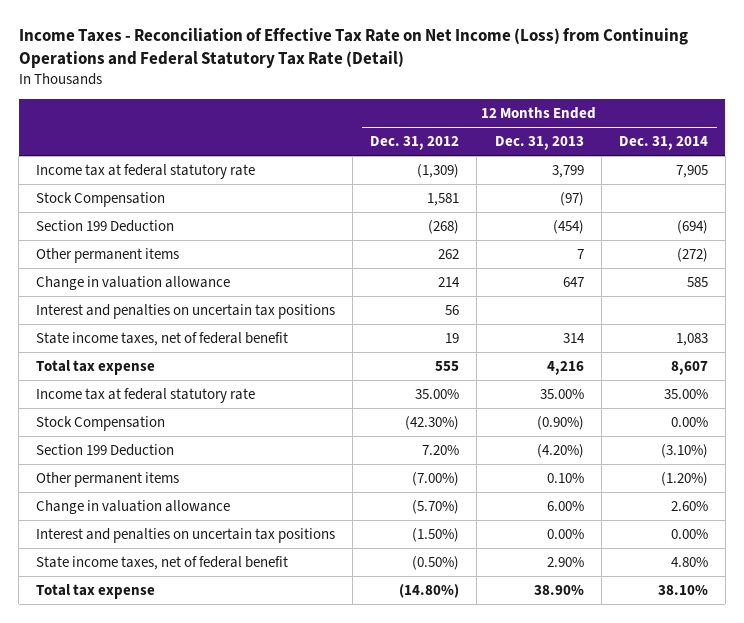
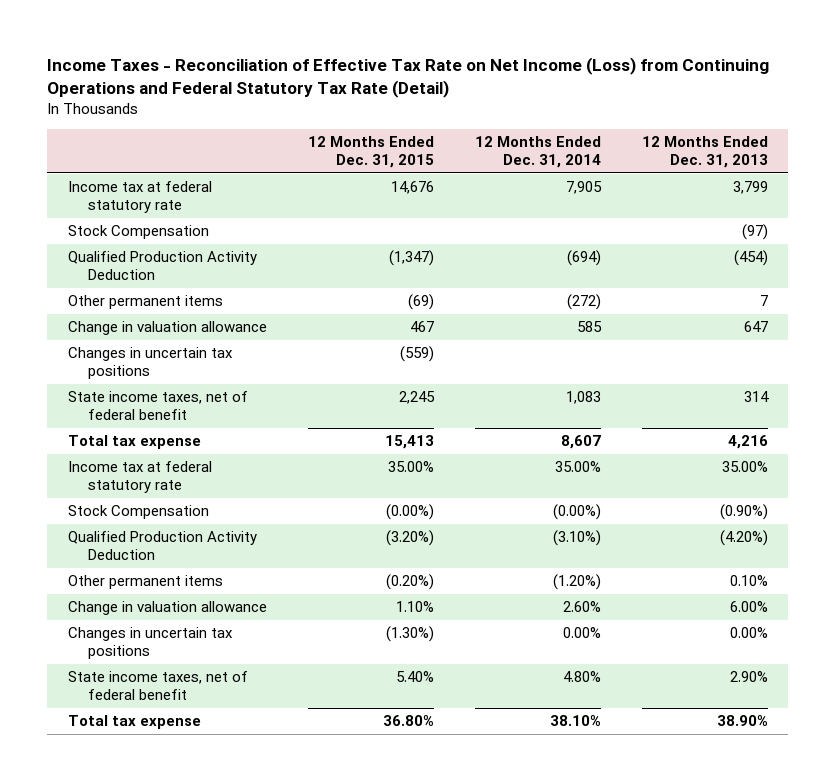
[370,136,460,151] Dec. 31, 2012 -> none
none -> [307,136,434,169] 12 Months Ended Dec. 31, 2015
[36,219,175,232] Section 199 Deduction -> [67,251,257,281] Qualified Production Activity Deduction
[36,303,336,319] Interest and penalties on uncertain tax positions -> none
none -> [67,347,233,380] Changes in uncertain tax positions
[670,416,708,427] 0.00% -> [552,504,601,521] (0.00%)
[36,443,175,456] Section 199 Deduction -> [67,531,257,561] Qualified Production Activity Deduction
[36,527,336,543] Interest and penalties on uncertain tax positions -> none
none -> [67,627,233,660] Changes in uncertain tax positions

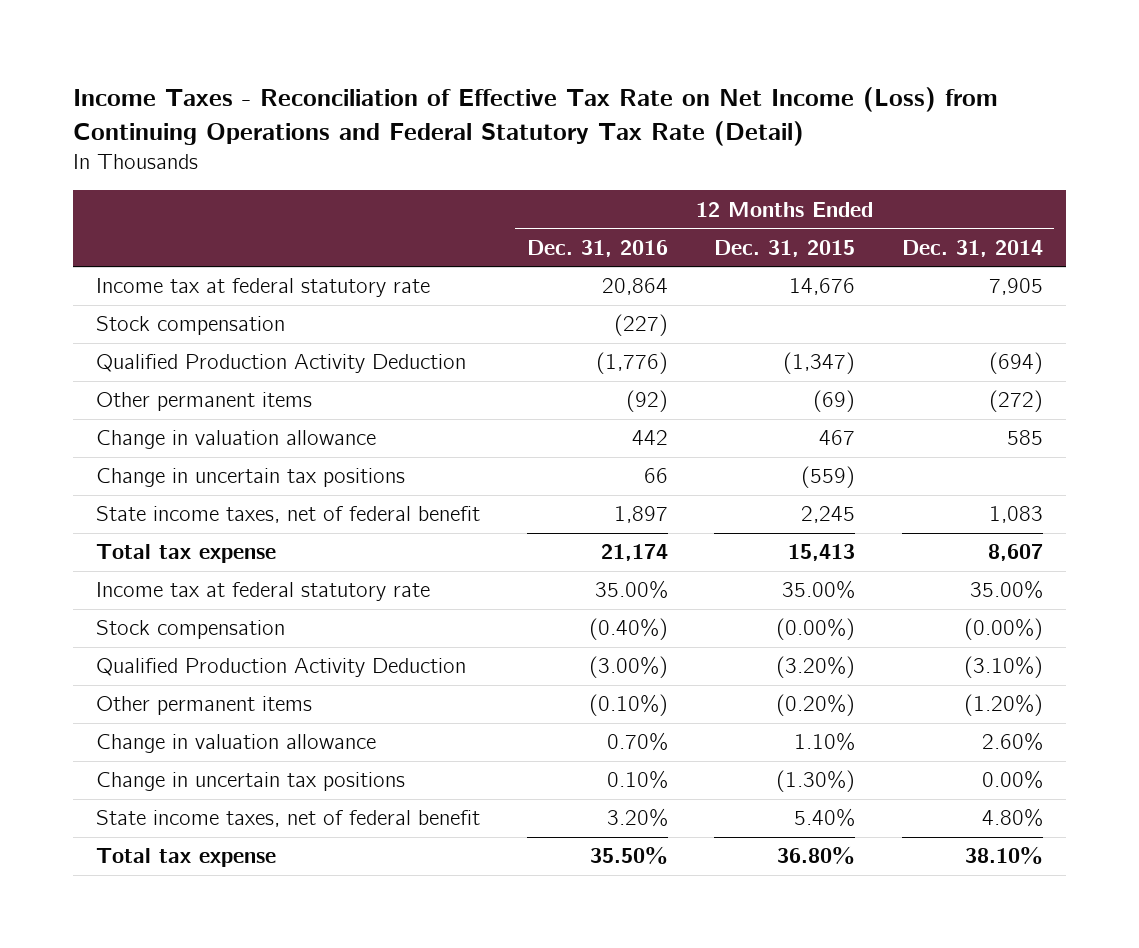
[641,136,768,169] 12 Months Ended Dec. 31, 2013 -> none
none -> [526,239,668,257] Dec. 31, 2016
[67,225,209,240] Stock Compensation -> [96,316,286,336] Stock compensation
[67,347,233,380] Changes in uncertain tax positions -> [96,468,406,488] Change in uncertain tax positions
[67,505,209,520] Stock Compensation -> [96,620,286,640] Stock compensation
[67,627,233,660] Changes in uncertain tax positions -> [96,772,406,792] Change in uncertain tax positions

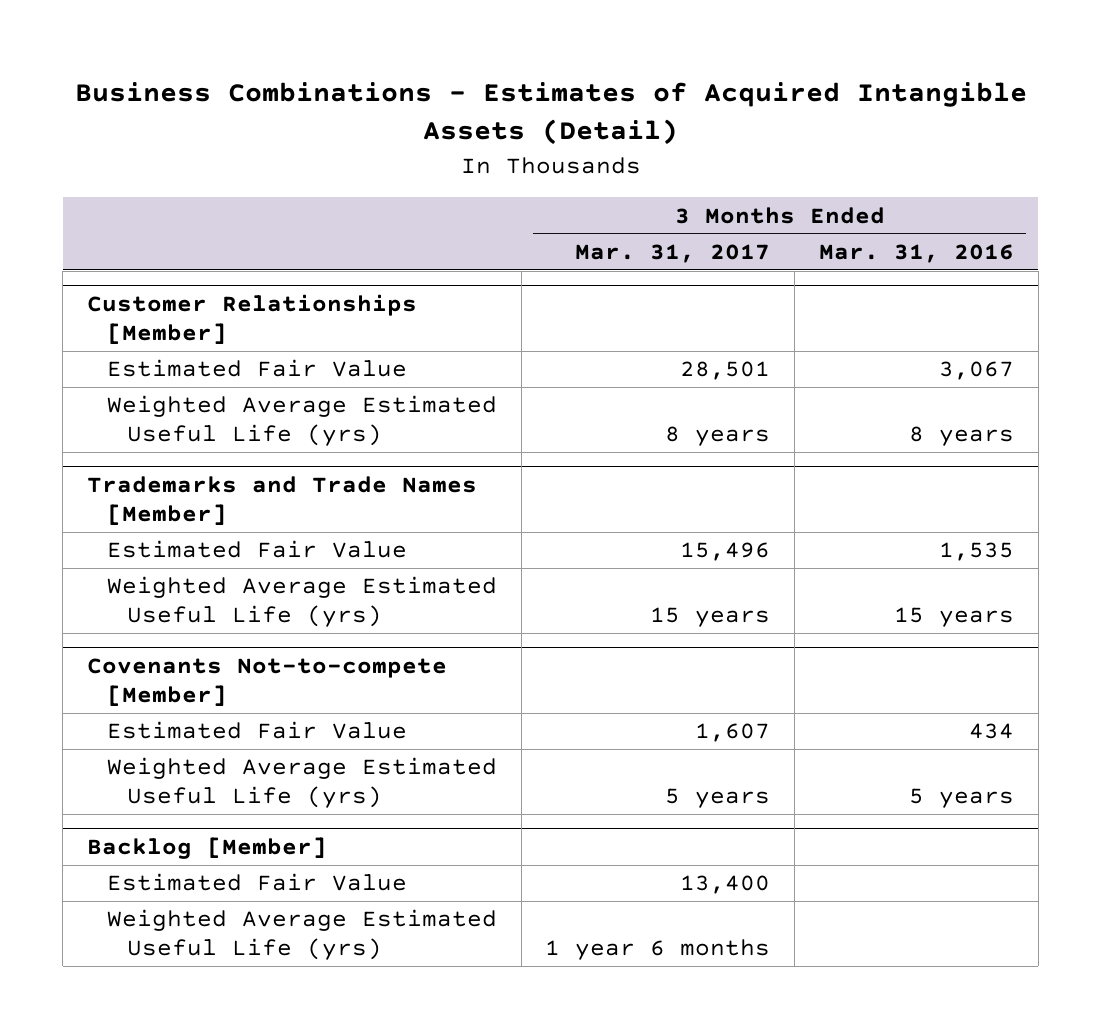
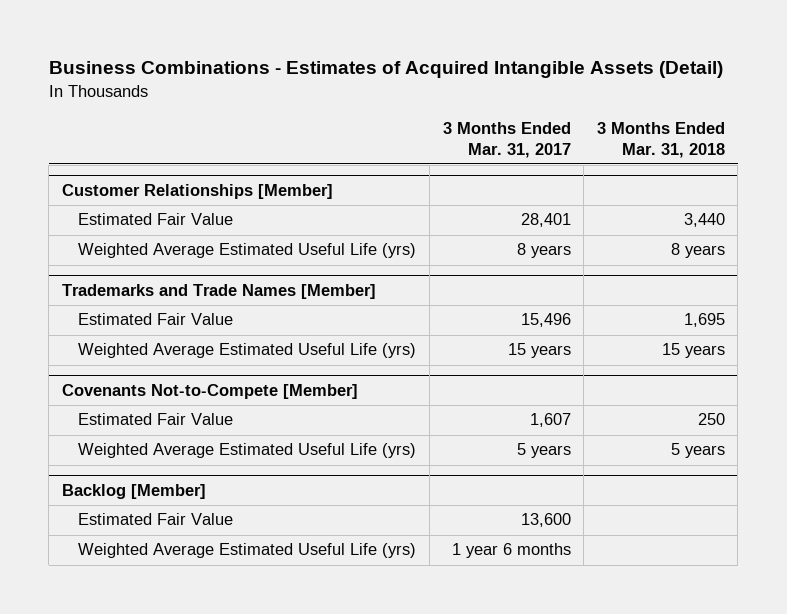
[818,243,1014,263] Mar. 31, 2016 -> none
none -> [596,121,725,158] 3 Months Ended Mar. 31, 2018
[680,361,771,381] 28,501 -> [520,213,571,228] 28,401
[87,657,448,706] Covenants Not-to-compete [Member] -> [61,384,358,400] Covenants Not-to-Compete [Member]
[680,875,771,895] 13,400 -> [520,513,571,528] 13,600

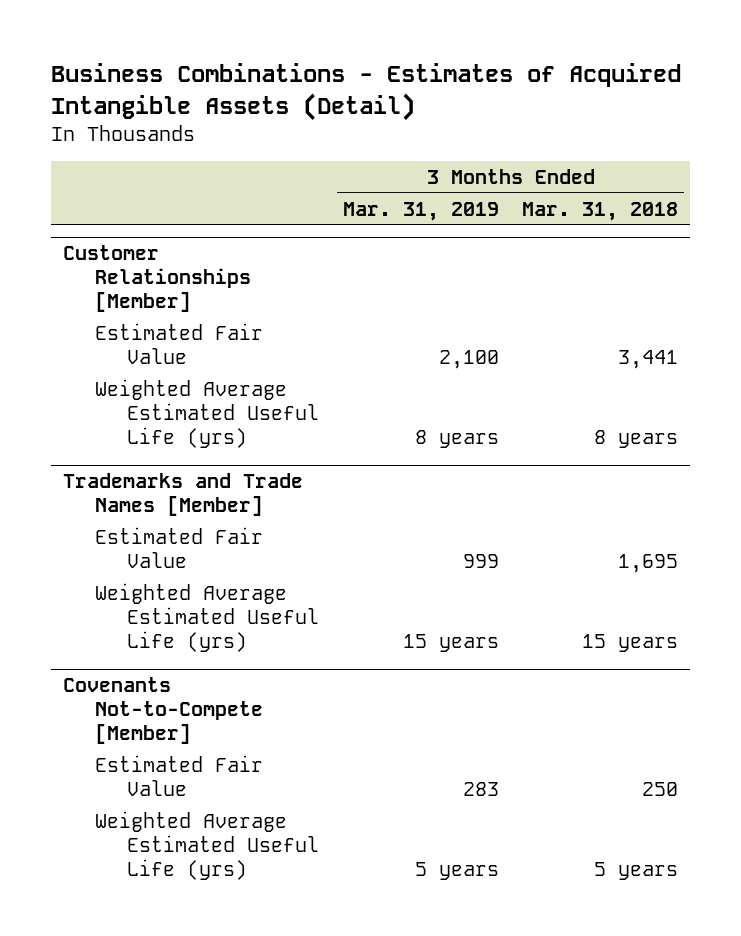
[442,121,571,158] 3 Months Ended Mar. 31, 2017 -> none
none -> [342,201,499,221] Mar. 31, 2019
[683,213,725,228] 3,440 -> [618,350,679,370] 3,441
[61,484,206,500] Backlog [Member] -> none
[78,513,234,526] Estimated Fair Value -> none
[78,543,417,559] Weighted Average Estimated Useful Life (yrs) -> none

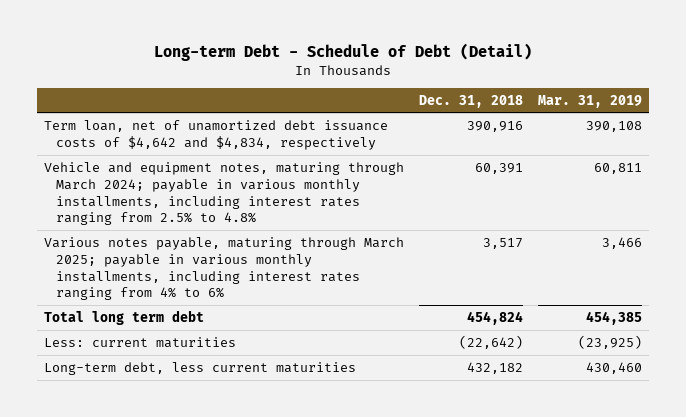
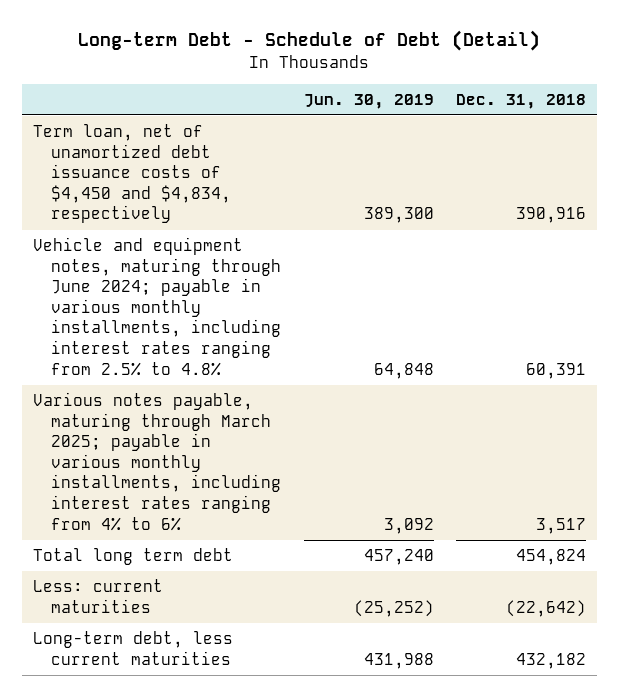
[537,94,642,108] Mar. 31, 2019 -> none
none -> [303,93,434,109] Jun. 30, 2019
[44,119,389,150] Term loan, net of unamortized debt issuance costs of $4,642 and $4,834, respectively -> [32,124,232,224] Term loan, net of unamortized debt issuance costs of $4,450 and $4,834, respectively
[44,161,405,226] Vehicle and equipment notes, maturing through March 2024; payable in various monthly installments, including interest rates ranging from 2.5% to 4.8% -> [32,237,282,376] Vehicle and equipment notes, maturing through June 2024; payable in various monthly installments, including interest rates ranging from 2.5% to 4.8%

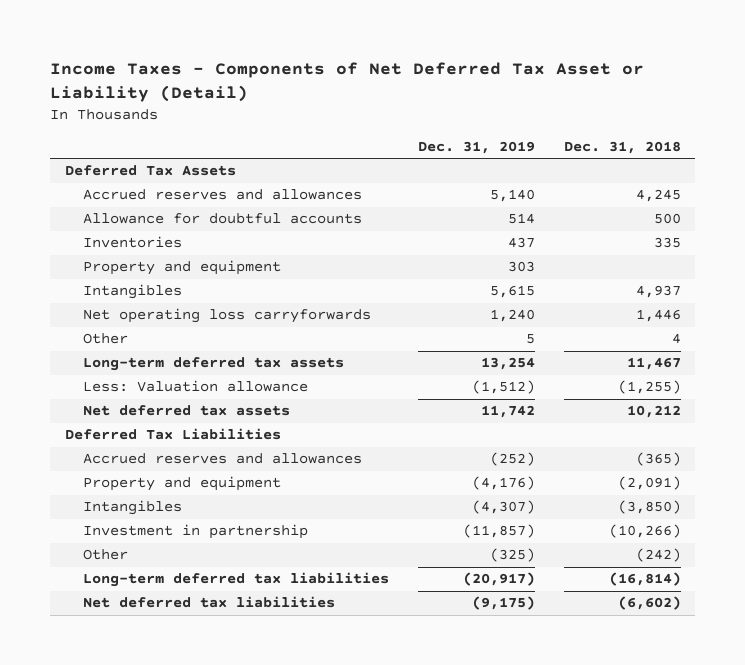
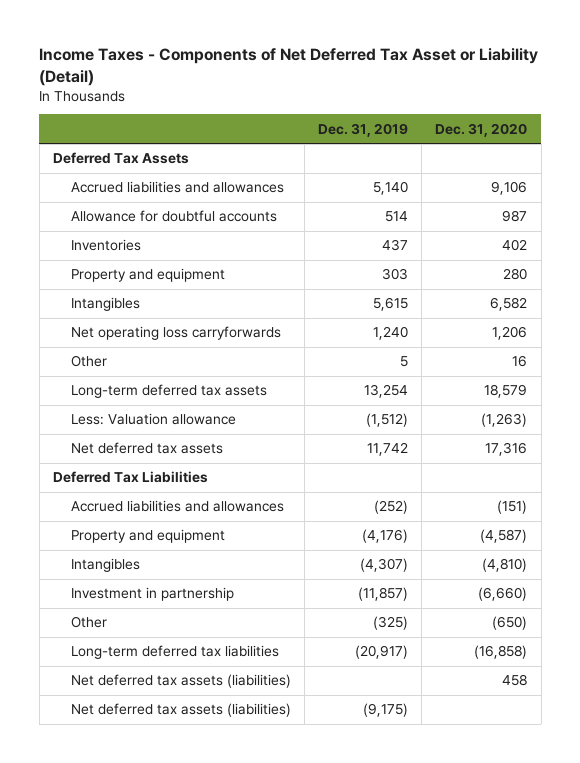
[563,140,681,154] Dec. 31, 2018 -> none
none -> [435,122,528,137] Dec. 31, 2020
[82,189,362,201] Accrued reserves and allowances -> [70,181,284,194] Accrued liabilities and allowances
[82,453,362,465] Accrued reserves and allowances -> [70,500,284,513] Accrued liabilities and allowances
none -> [70,674,291,689] Net deferred tax assets (liabilities)
[82,596,335,609] Net deferred tax liabilities -> [70,703,291,718] Net deferred tax assets (liabilities)

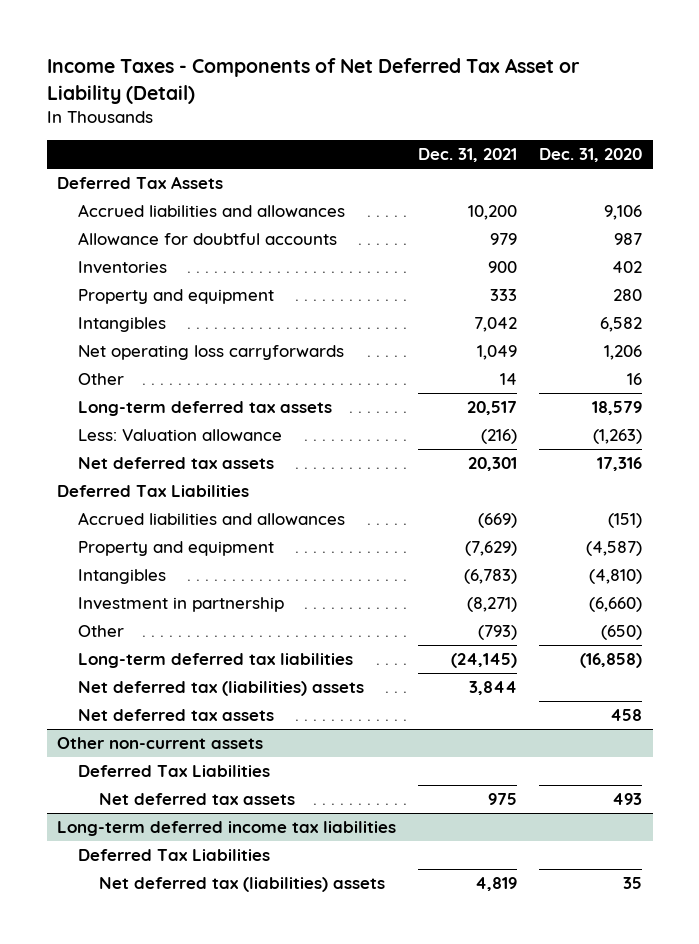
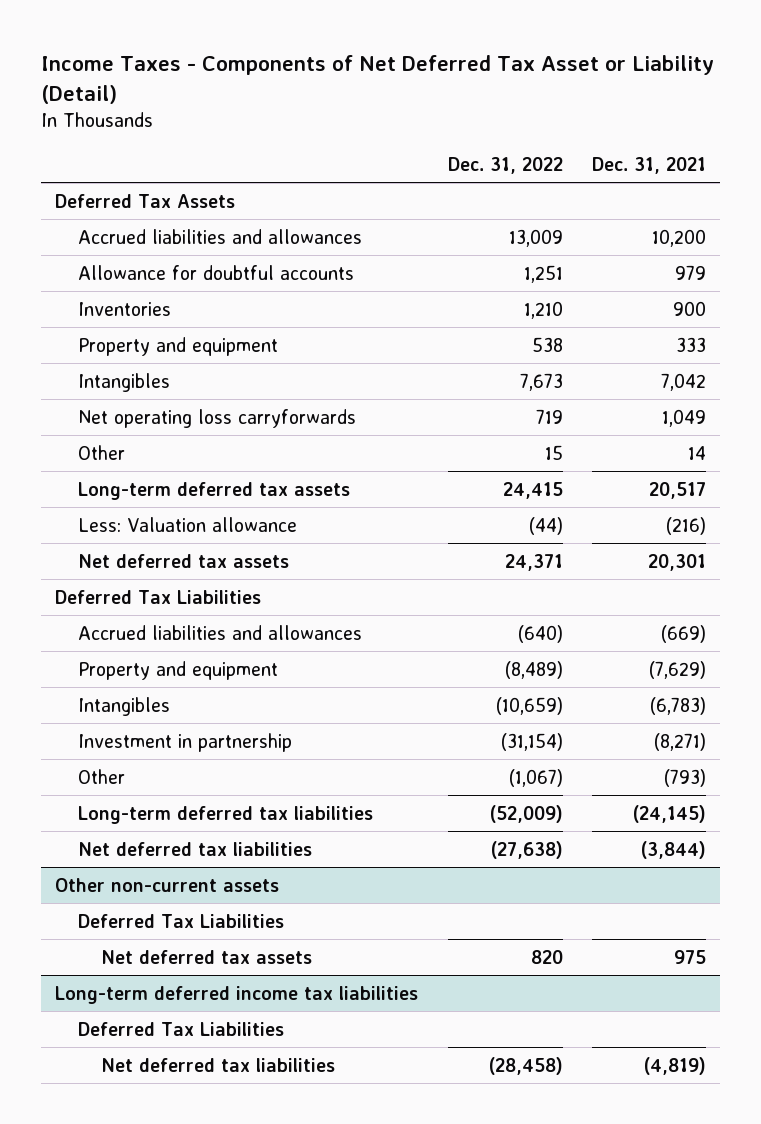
[538,148,642,163] Dec. 31, 2020 -> none
none -> [447,156,563,174] Dec. 31, 2022
[78,709,275,722] Net deferred tax assets -> none
[78,681,365,697] Net deferred tax (liabilities) assets -> [78,841,313,856] Net deferred tax liabilities
[469,681,518,696] 3,844 -> [640,840,706,859] (3,844)
[99,877,386,893] Net deferred tax (liabilities) assets -> [101,1057,336,1072] Net deferred tax liabilities
[475,877,518,892] 4,819 -> [643,1056,706,1075] (4,819)

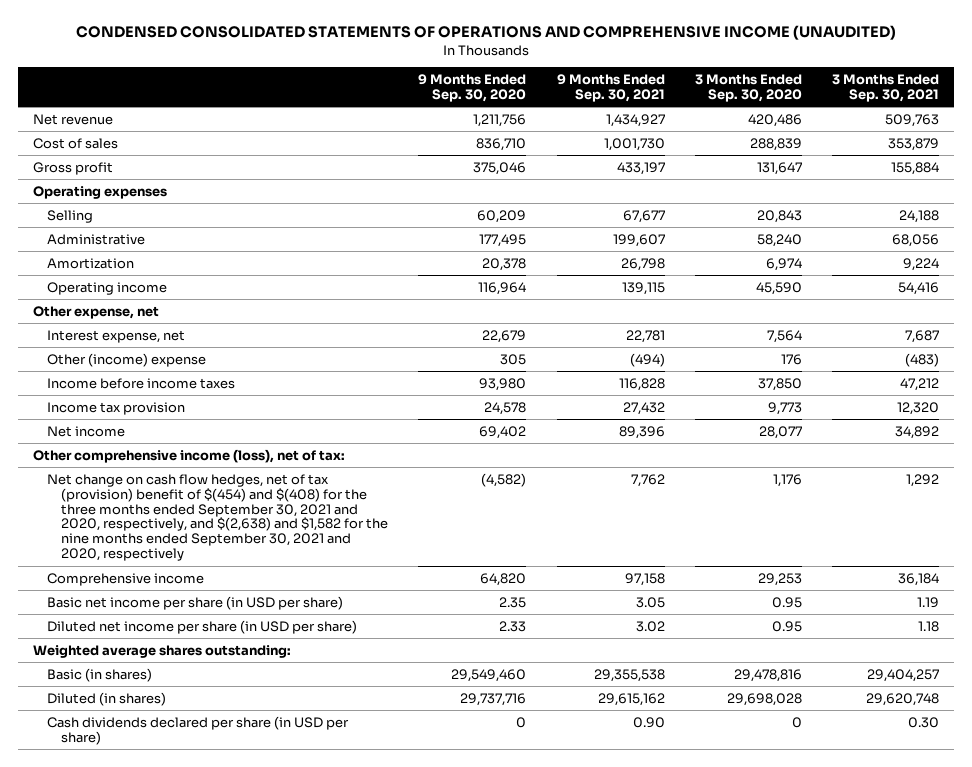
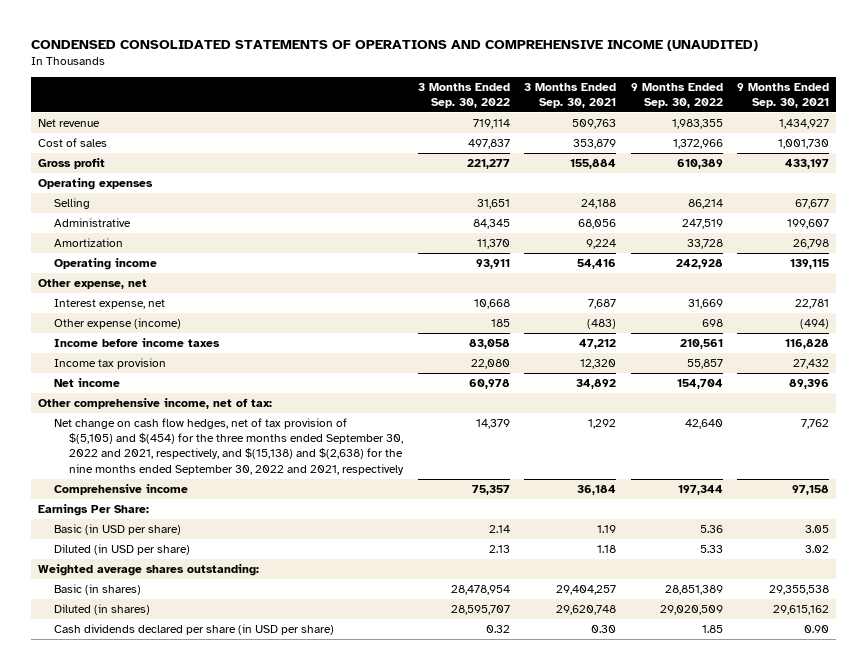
[418,74,527,103] 9 Months Ended Sep. 30, 2020 -> none
[694,74,802,103] 3 Months Ended Sep. 30, 2020 -> none
none -> [417,82,510,108] 3 Months Ended Sep. 30, 2022
none -> [630,82,723,108] 9 Months Ended Sep. 30, 2022
[46,352,206,367] Other (income) expense -> [53,318,181,330] Other expense (income)
[32,448,345,463] Other comprehensive income (loss), net of tax: -> [37,398,272,410] Other comprehensive income, net of tax:
[46,473,388,562] Net change on cash flow hedges, net of tax (provision) benefit of $(454) and $(408) for the three months ended September 30, 2021 and 2020, respectively, and $(2,638) and $1,582 for the nine months ended September 30, 2021 and 2020, respectively -> [53,418,405,475] Net change on cash flow hedges, net of tax provision of $(5,105) and $(454) for the three months ended September 30, 2022 and 2021, respectively, and $(15,138) and $(2,638) for the nine months ended September 30, 2022 and 2021, respectively
none -> [37,504,149,517] Earnings Per Share:
[46,595,343,610] Basic net income per share (in USD per share) -> [53,524,181,536] Basic (in USD per share)
[46,619,357,634] Diluted net income per share (in USD per share) -> [53,544,190,556] Diluted (in USD per share)

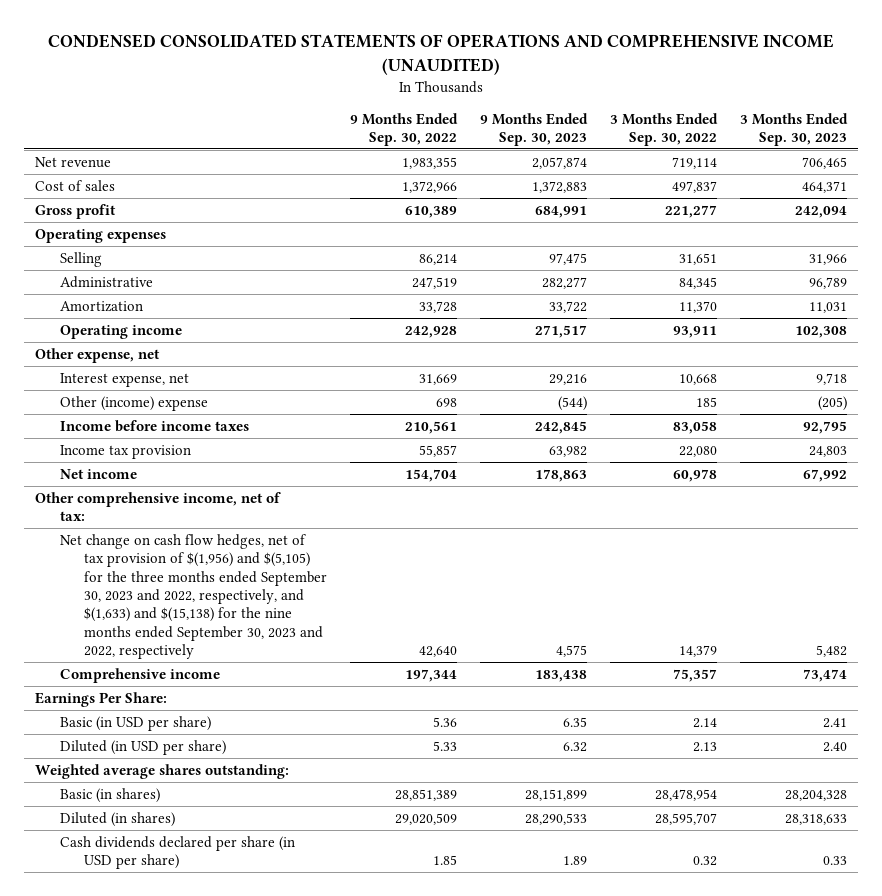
[524,82,617,108] 3 Months Ended Sep. 30, 2021 -> none
[737,82,830,108] 9 Months Ended Sep. 30, 2021 -> none
none -> [479,112,588,146] 9 Months Ended Sep. 30, 2023
none -> [739,112,848,146] 3 Months Ended Sep. 30, 2023
[53,318,181,330] Other expense (income) -> [59,395,208,411] Other (income) expense
[53,418,405,475] Net change on cash flow hedges, net of tax provision of $(5,105) and $(454) for the three months ended September 30, 2022 and 2021, respectively, and $(15,138) and $(2,638) for the nine months ended September 30, 2022 and 2021, respectively -> [59,533,327,659] Net change on cash flow hedges, net of tax provision of $(1,956) and $(5,105) for the three months ended September 30, 2023 and 2022, respectively, and $(1,633) and $(15,138) for the nine months ended September 30, 2023 and 2022, respectively

